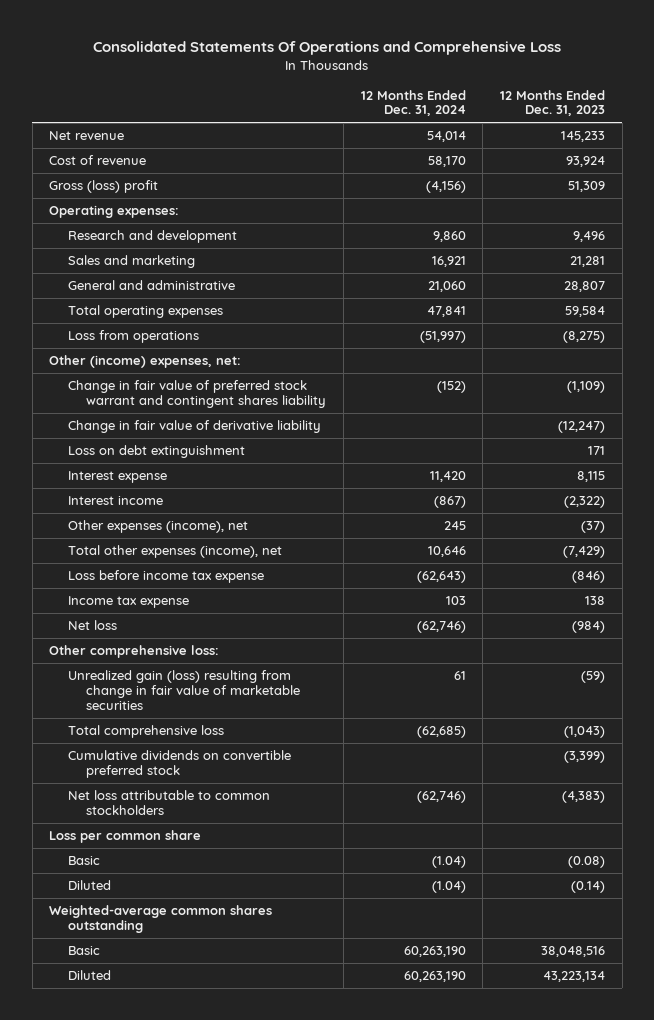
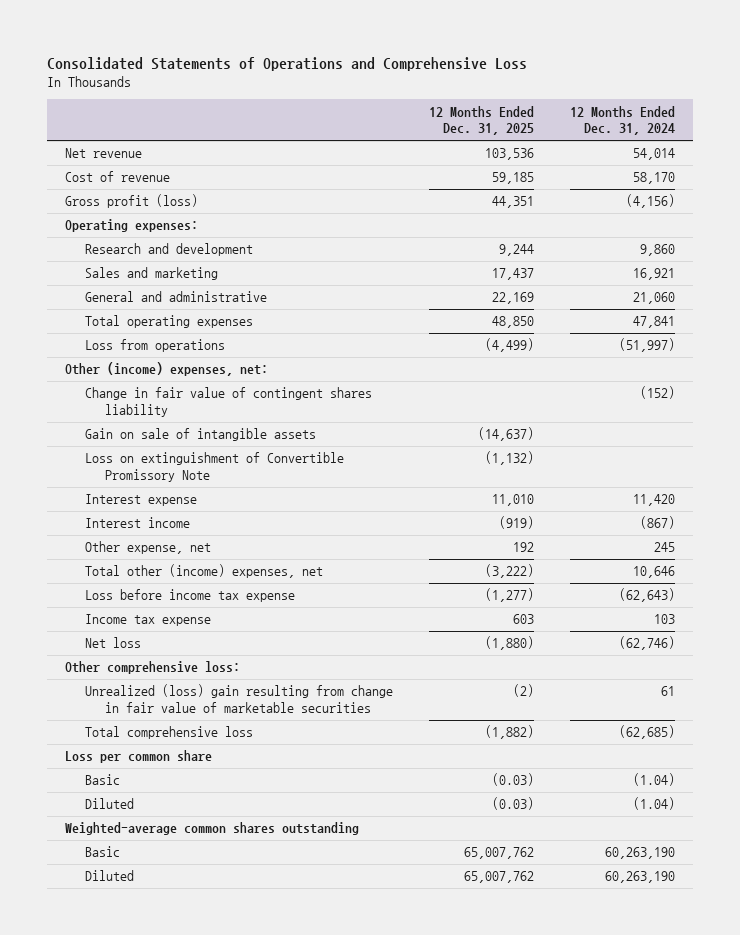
[93,41,562,56] Consolidated Statements Of Operations and Comprehensive Loss -> [46,56,527,71] Consolidated Statements of Operations and Comprehensive Loss
[500,89,606,117] 12 Months Ended Dec. 31, 2023 -> none
none -> [428,105,534,136] 12 Months Ended Dec. 31, 2025
[49,180,159,194] Gross (loss) profit -> [64,194,198,209] Gross profit (loss)
[67,420,321,434] Change in fair value of derivative liability -> none
[67,380,327,408] Change in fair value of preferred stock warrant and contingent shares liability -> [85,387,373,417] Change in fair value of contingent shares liability
none -> [85,428,317,442] Gain on sale of intangible assets
[67,445,245,459] Loss on debt extinguishment -> [85,452,345,482] Loss on extinguishment of Convertible Promissory Note
[67,520,248,534] Other expenses (income), net -> [85,541,212,555] Other expense, net
[67,545,282,559] Total other expenses (income), net -> [85,564,324,579] Total other (income) expenses, net
[67,670,301,710] Unrealized gain (loss) resulting from change in fair value of marketable securities -> [85,684,394,713] Unrealized (loss) gain resulting from change in fair value of marketable securities
[67,750,291,778] Cumulative dividends on convertible preferred stock -> none
[67,790,270,815] Net loss attributable to common stockholders -> none

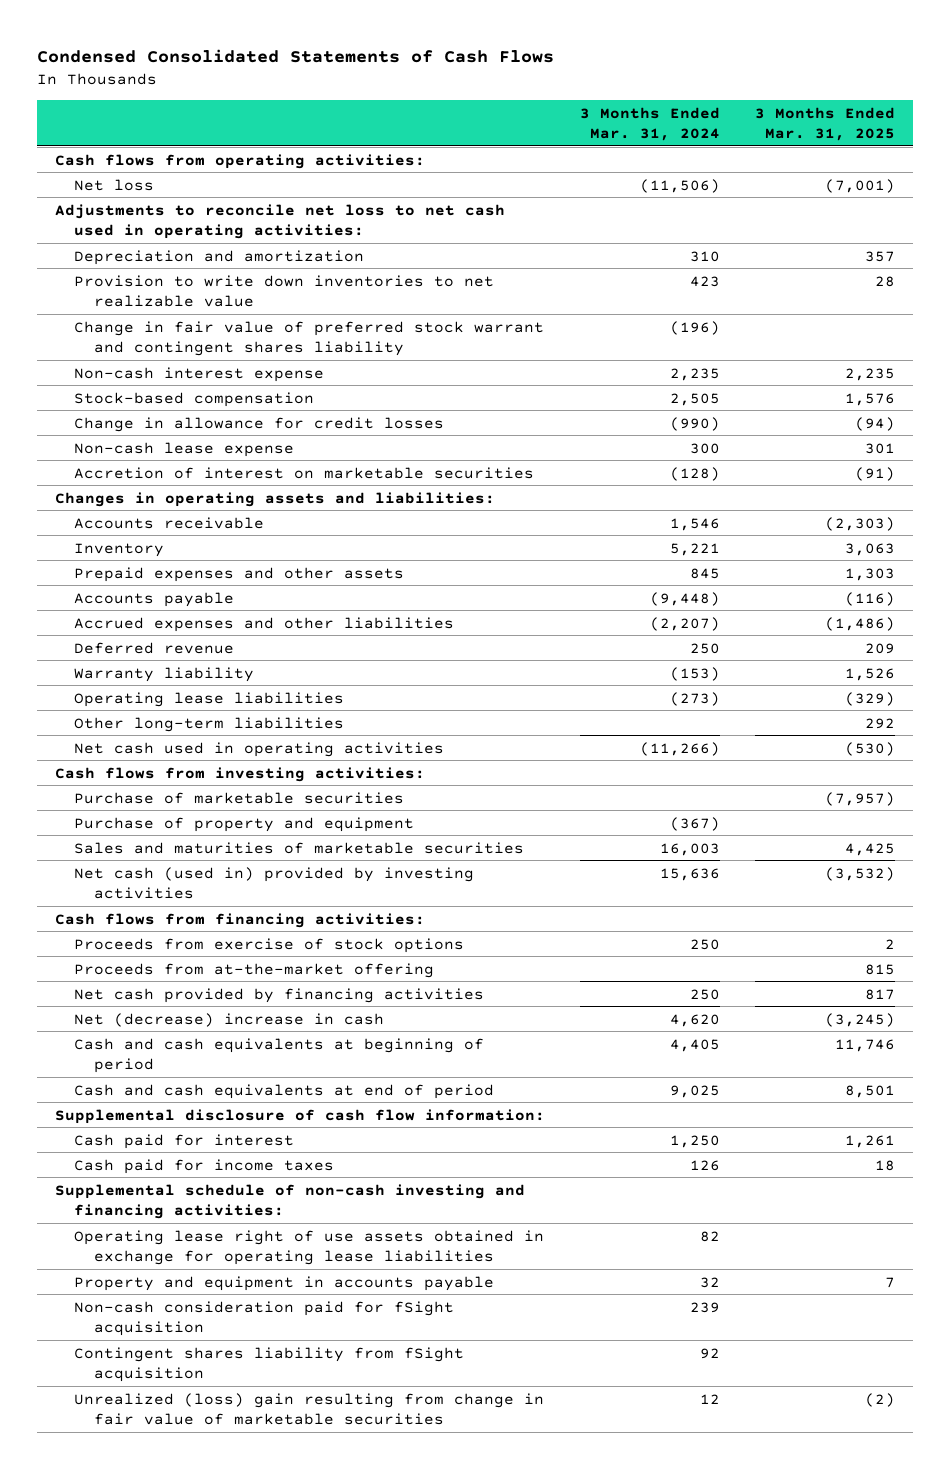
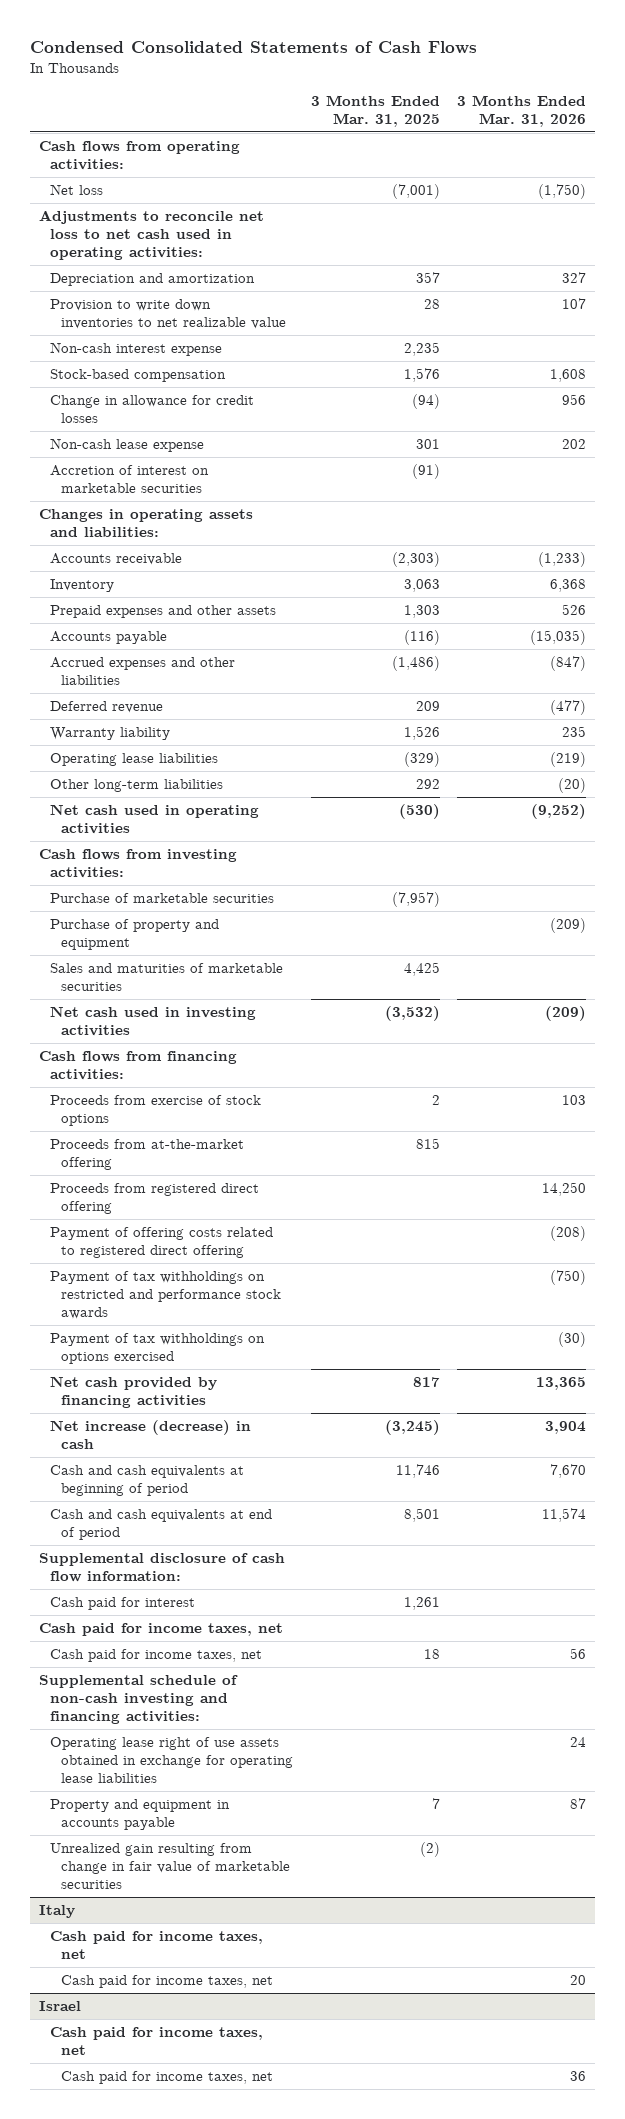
[580,106,721,141] 3 Months Ended Mar. 31, 2024 -> none
none -> [457,94,587,127] 3 Months Ended Mar. 31, 2026
[74,320,545,356] Change in fair value of preferred stock warrant and contingent shares liability -> none
[74,866,475,899] Net cash (used in) provided by investing activities -> [50,1006,257,1036] Net cash used in investing activities
none -> [50,1183,260,1214] Proceeds from registered direct offering
none -> [50,1227,274,1258] Payment of offering costs related to registered direct offering
none -> [50,1271,282,1319] Payment of tax withholdings on restricted and performance stock awards
none -> [50,1333,266,1364] Payment of tax withholdings on options exercised
[74,1012,385,1027] Net (decrease) increase in cash -> [50,1420,252,1449] Net increase (decrease) in cash
none -> [39,1623,284,1637] Cash paid for income taxes, net
[74,1158,335,1174] Cash paid for income taxes -> [50,1649,263,1663] Cash paid for income taxes, net
[74,1300,455,1336] Non-cash consideration paid for fSight acquisition -> none
[74,1346,465,1382] Contingent shares liability from fSight acquisition -> none
[74,1392,545,1425] Unrealized (loss) gain resulting from change in fair value of marketable securities -> [50,1843,291,1889] Unrealized gain resulting from change in fair value of marketable securities
none -> [39,1905,76,1919] Italy
none -> [50,1931,264,1959] Cash paid for income taxes, net
none -> [61,1975,274,1989] Cash paid for income taxes, net
none -> [39,2001,82,2012] Israel
none -> [50,2027,264,2055] Cash paid for income taxes, net
none -> [61,2071,274,2085] Cash paid for income taxes, net

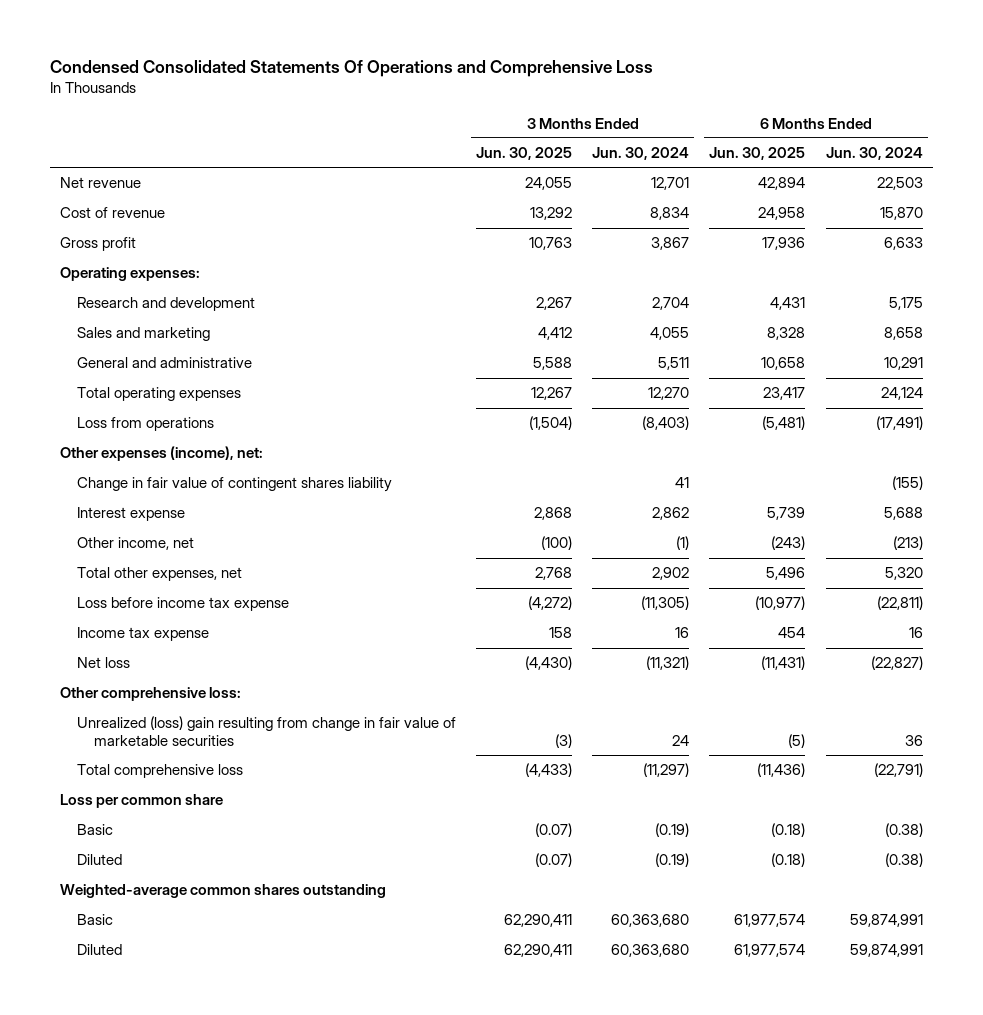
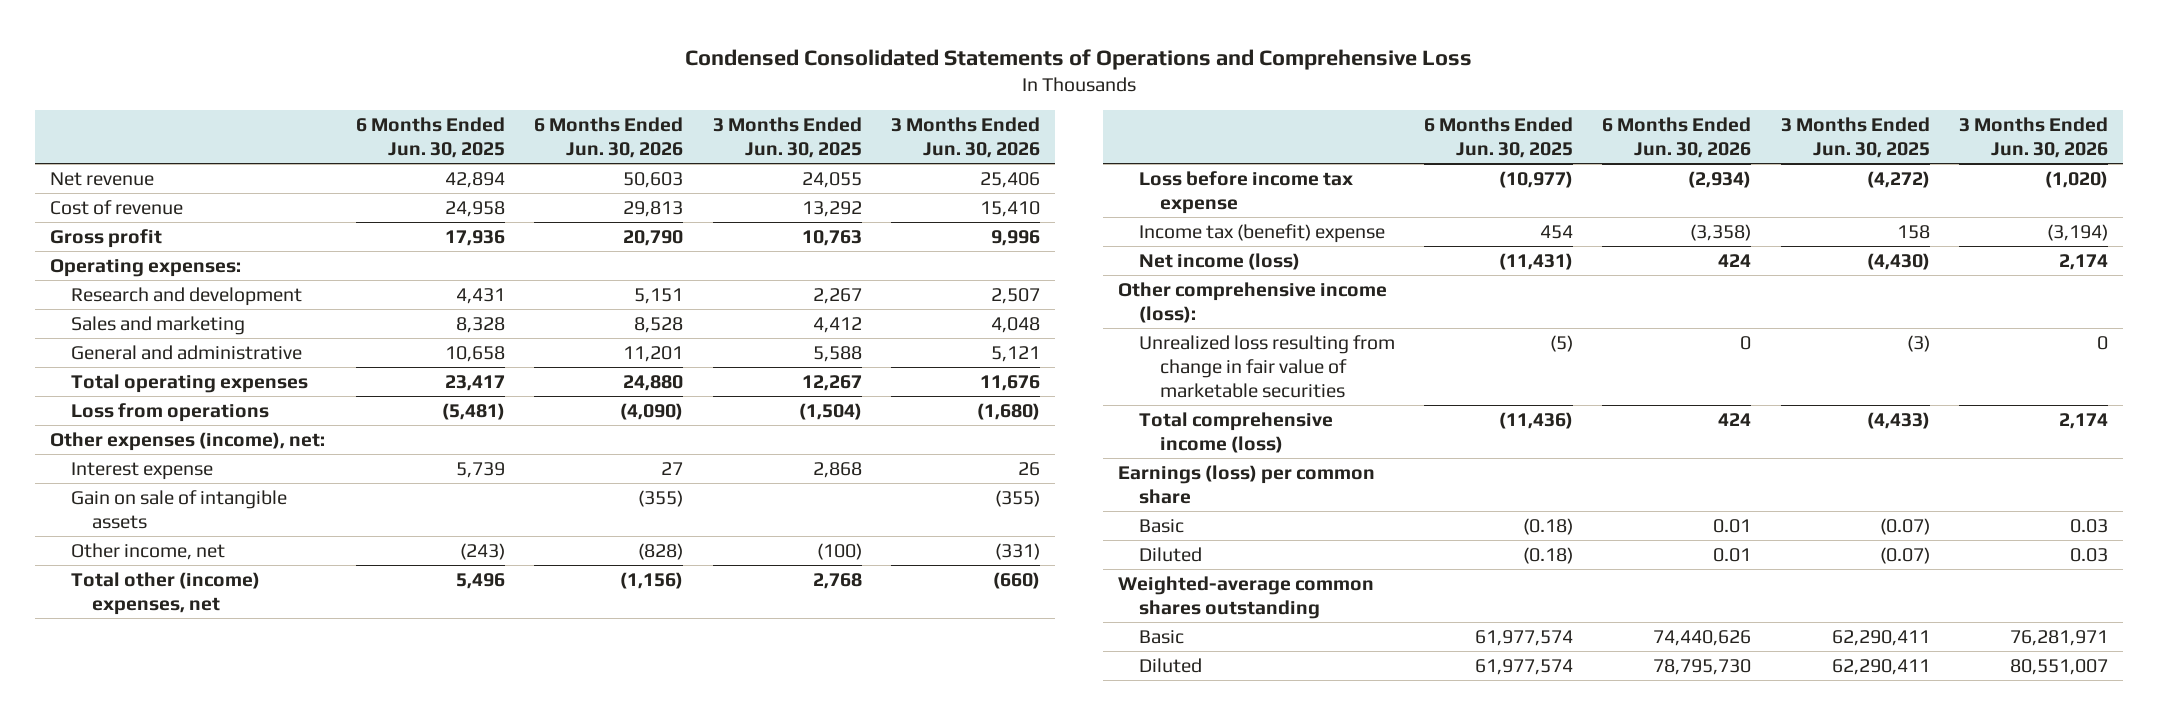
[50,60,654,78] Condensed Consolidated Statements Of Operations and Comprehensive Loss -> [684,49,1472,71] Condensed Consolidated Statements of Operations and Comprehensive Loss
[592,147,690,161] Jun. 30, 2024 -> none
[825,147,923,161] Jun. 30, 2024 -> none
none -> [534,117,684,159] 6 Months Ended Jun. 30, 2026
none -> [891,117,1041,159] 3 Months Ended Jun. 30, 2026
[76,477,392,493] Change in fair value of contingent shares liability -> none
none -> [70,489,287,529] Gain on sale of intangible assets
[76,567,242,582] Total other expenses, net -> [70,571,260,615] Total other (income) expenses, net
[76,627,209,642] Income tax expense -> [1138,223,1385,243] Income tax (benefit) expense
[76,657,130,669] Net loss -> [1138,252,1300,270] Net income (loss)
[60,687,242,702] Other comprehensive loss: -> [1117,281,1387,323] Other comprehensive income (loss):
[76,716,456,746] Unrealized (loss) gain resulting from change in fair value of marketable securities -> [1138,334,1395,399] Unrealized loss resulting from change in fair value of marketable securities
[76,764,243,779] Total comprehensive loss -> [1138,411,1333,453] Total comprehensive income (loss)
[60,794,224,809] Loss per common share -> [1117,464,1375,504] Earnings (loss) per common share

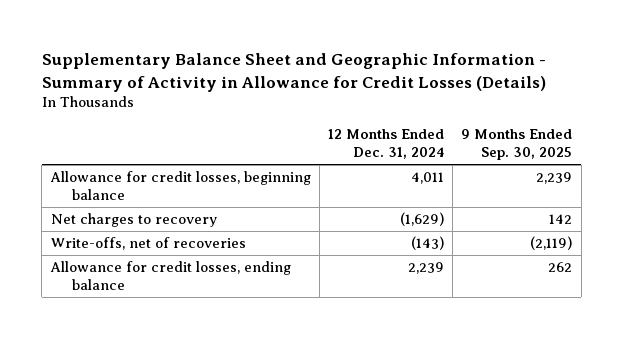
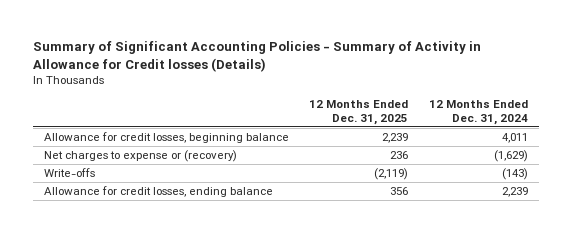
[41,52,546,92] Supplementary Balance Sheet and Geographic Information - Summary of Activity in Allowance for Credit Losses (Details) -> [33,41,482,72] Summary of Significant Accounting Policies - Summary of Activity in Allowance for Credit losses (Details)
[461,129,573,160] 9 Months Ended Sep. 30, 2025 -> none
none -> [309,100,409,125] 12 Months Ended Dec. 31, 2025
[50,213,217,228] Net charges to recovery -> [43,149,237,162] Net charges to expense or (recovery)
[50,237,246,251] Write-offs, net of recoveries -> [43,167,95,177] Write-offs

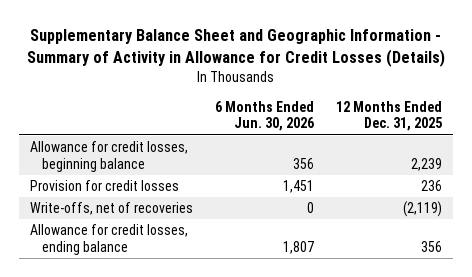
[33,41,482,72] Summary of Significant Accounting Policies - Summary of Activity in Allowance for Credit losses (Details) -> [27,28,446,67] Supplementary Balance Sheet and Geographic Information - Summary of Activity in Allowance for Credit Losses (Details)
[429,100,529,125] 12 Months Ended Dec. 31, 2024 -> none
none -> [215,101,315,132] 6 Months Ended Jun. 30, 2026
[43,149,237,162] Net charges to expense or (recovery) -> [30,180,180,192] Provision for credit losses
[43,167,95,177] Write-offs -> [30,202,194,216] Write-offs, net of recoveries

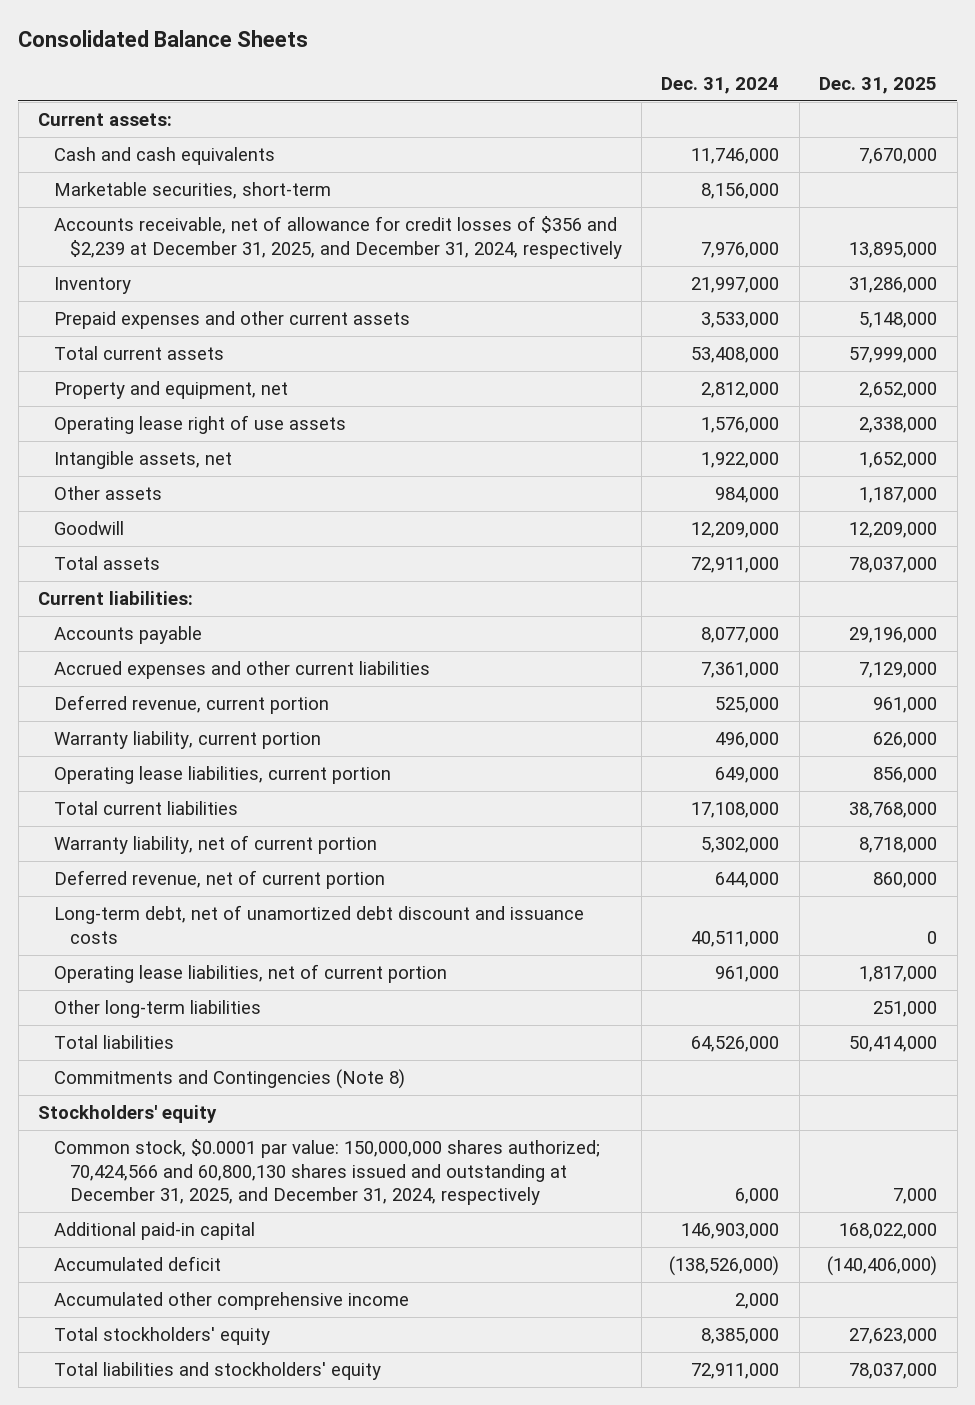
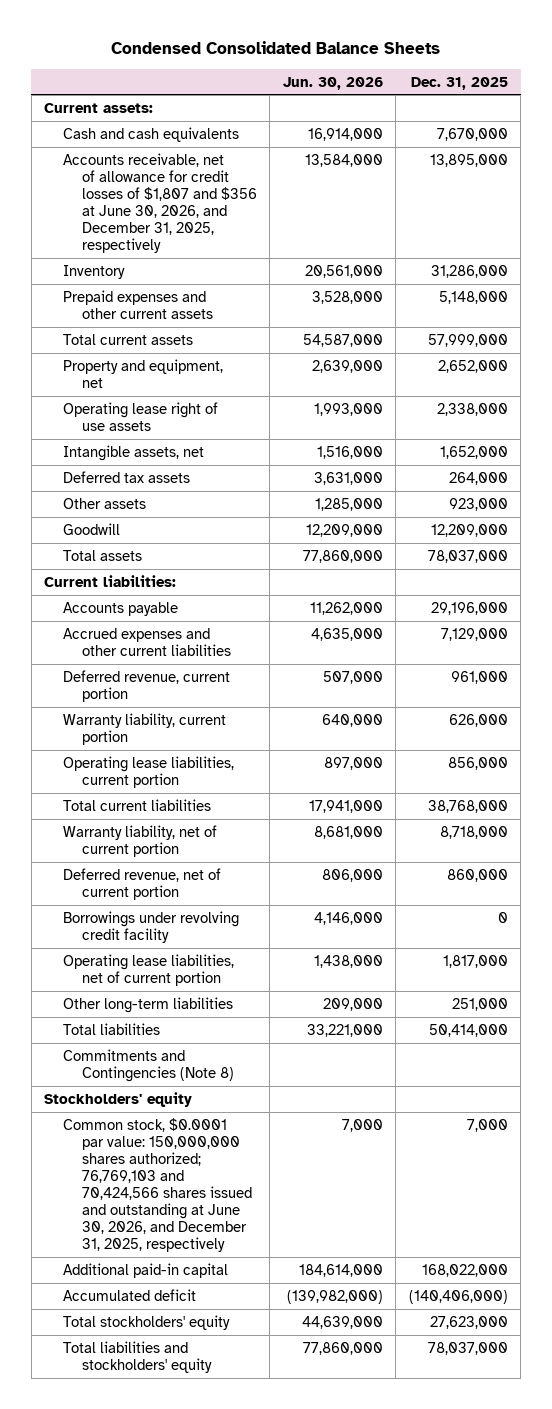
[18,30,309,48] Consolidated Balance Sheets -> [110,41,440,55] Condensed Consolidated Balance Sheets
[661,76,780,94] Dec. 31, 2024 -> none
none -> [282,76,383,90] Jun. 30, 2026
[53,182,331,200] Marketable securities, short-term -> none
[53,216,622,259] Accounts receivable, net of allowance for credit losses of $356 and $2,239 at December 31, 2025, and December 31, 2024, respectively -> [63,152,257,254] Accounts receivable, net of allowance for credit losses of $1,807 and $356 at June 30, 2026, and December 31, 2025, respectively
none -> [63,470,191,483] Deferred tax assets
[859,487,938,504] 1,187,000 -> [448,497,508,511] 923,000
[53,905,584,944] Long-term debt, net of unamortized debt discount and issuance costs -> [63,910,240,943] Borrowings under revolving credit facility
[53,1139,600,1205] Common stock, $0.0001 par value: 150,000,000 shares authorized; 70,424,566 and 60,800,130 shares issued and outstanding at December 31, 2025, and December 31, 2024, respectively -> [63,1117,252,1253] Common stock, $0.0001 par value: 150,000,000 shares authorized; 76,769,103 and 70,424,566 shares issued and outstanding at June 30, 2026, and December 31, 2025, respectively
[53,1292,409,1311] Accumulated other comprehensive income -> none

